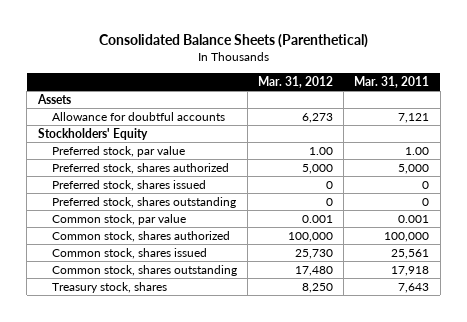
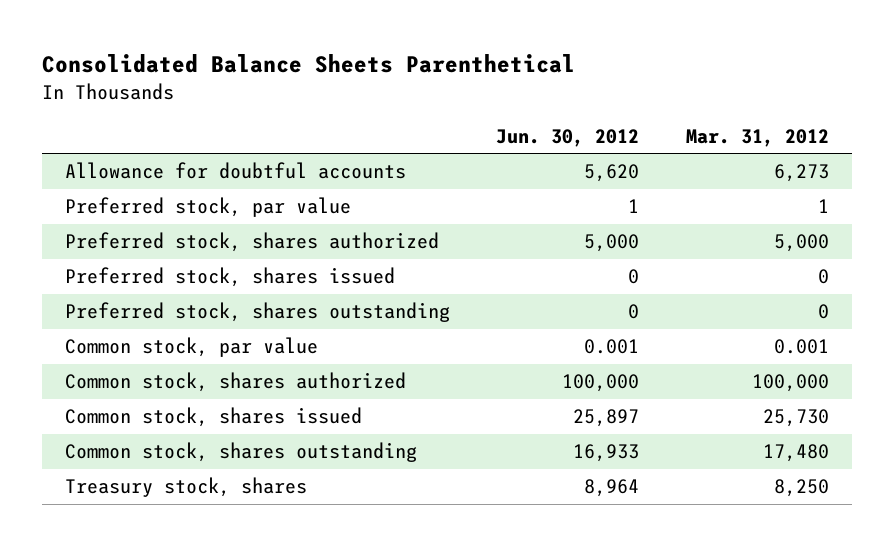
[98,34,368,49] Consolidated Balance Sheets (Parenthetical) -> [42,54,576,74] Consolidated Balance Sheets Parenthetical
[354,75,430,88] Mar. 31, 2011 -> none
none -> [496,128,640,147] Jun. 30, 2012
[36,93,71,104] Assets -> none
[37,127,148,140] Stockholders' Equity -> none
[309,146,334,155] 1.00 -> [817,199,829,214] 1

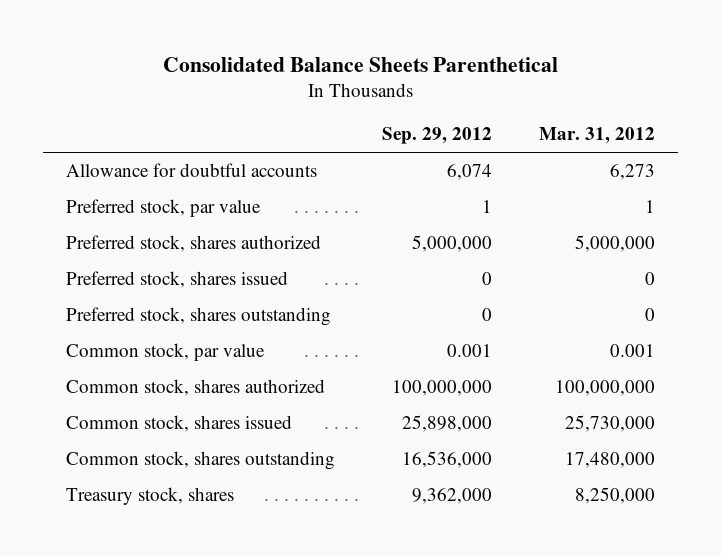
[496,128,640,147] Jun. 30, 2012 -> none
none -> [382,127,493,145] Sep. 29, 2012
[773,234,829,253] 5,000 -> [574,235,655,253] 5,000,000
[751,374,829,393] 100,000 -> [554,380,655,397] 100,000,000
[762,409,829,428] 25,730 -> [564,415,655,433] 25,730,000
[762,444,829,463] 17,480 -> [564,452,655,469] 17,480,000
[773,479,829,498] 8,250 -> [574,487,655,505] 8,250,000

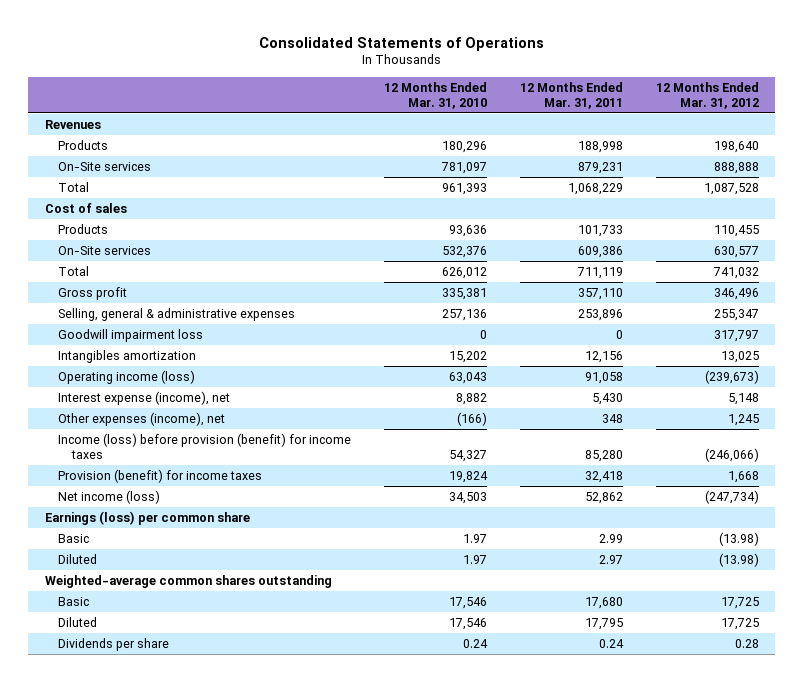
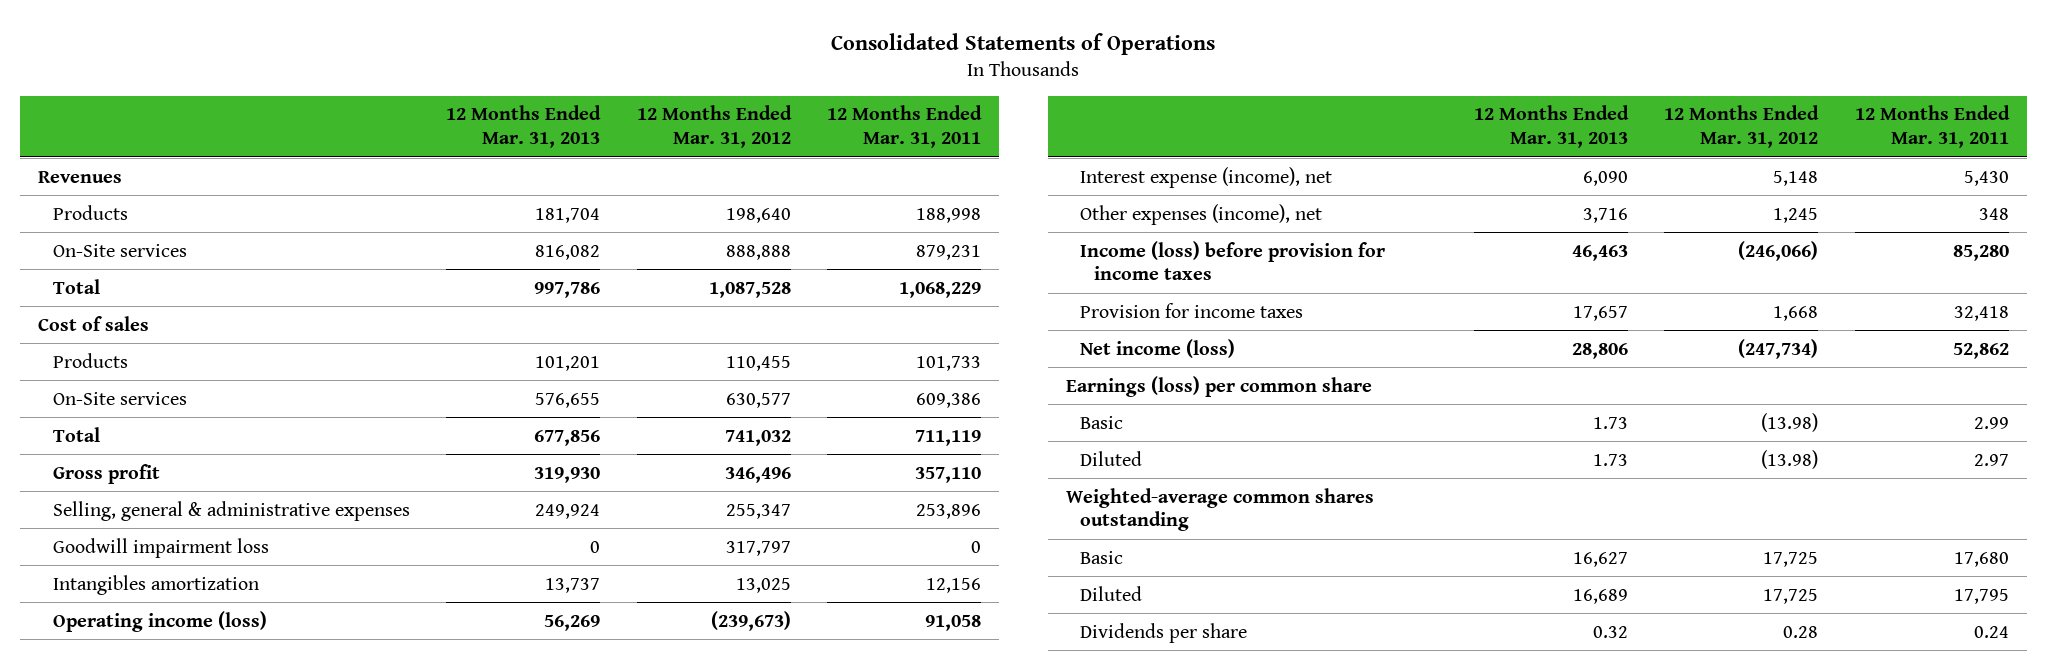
[384,81,488,109] 12 Months Ended Mar. 31, 2010 -> none
none -> [446,105,602,149] 12 Months Ended Mar. 31, 2013
[58,432,352,459] Income (loss) before provision (benefit) for income taxes -> [1080,240,1386,281] Income (loss) before provision for income taxes
[58,468,263,483] Provision (benefit) for income taxes -> [1080,302,1304,318] Provision for income taxes

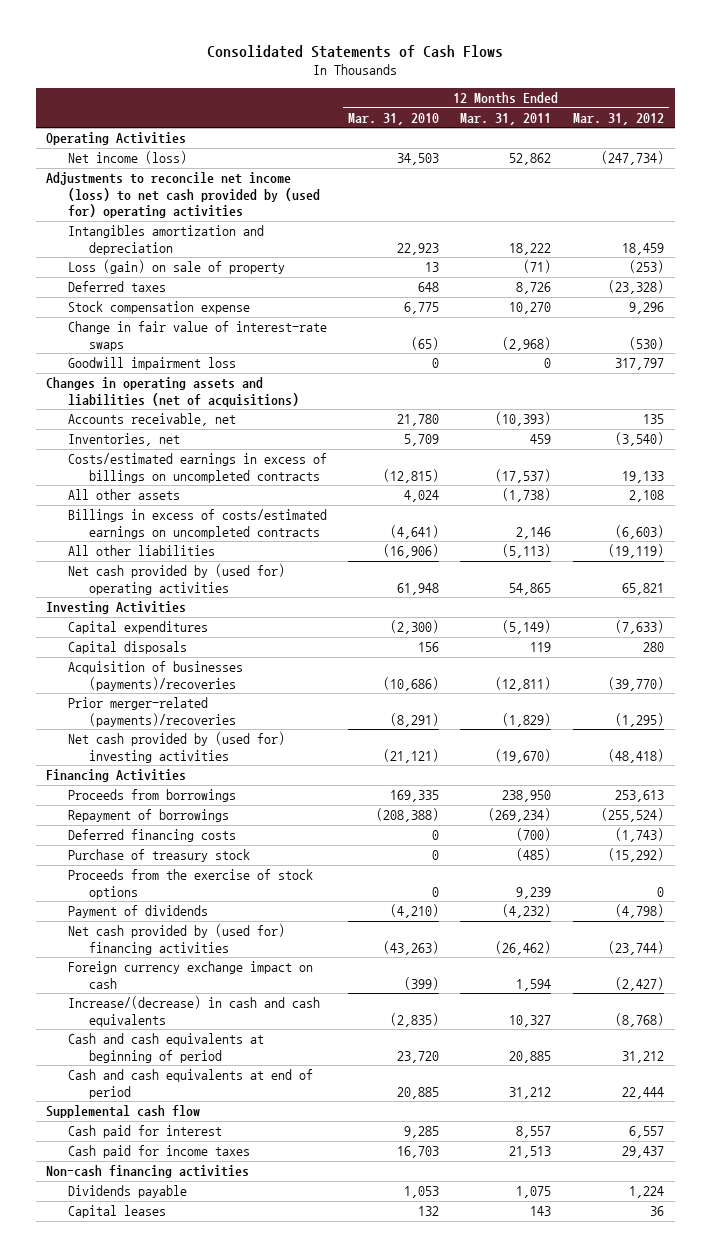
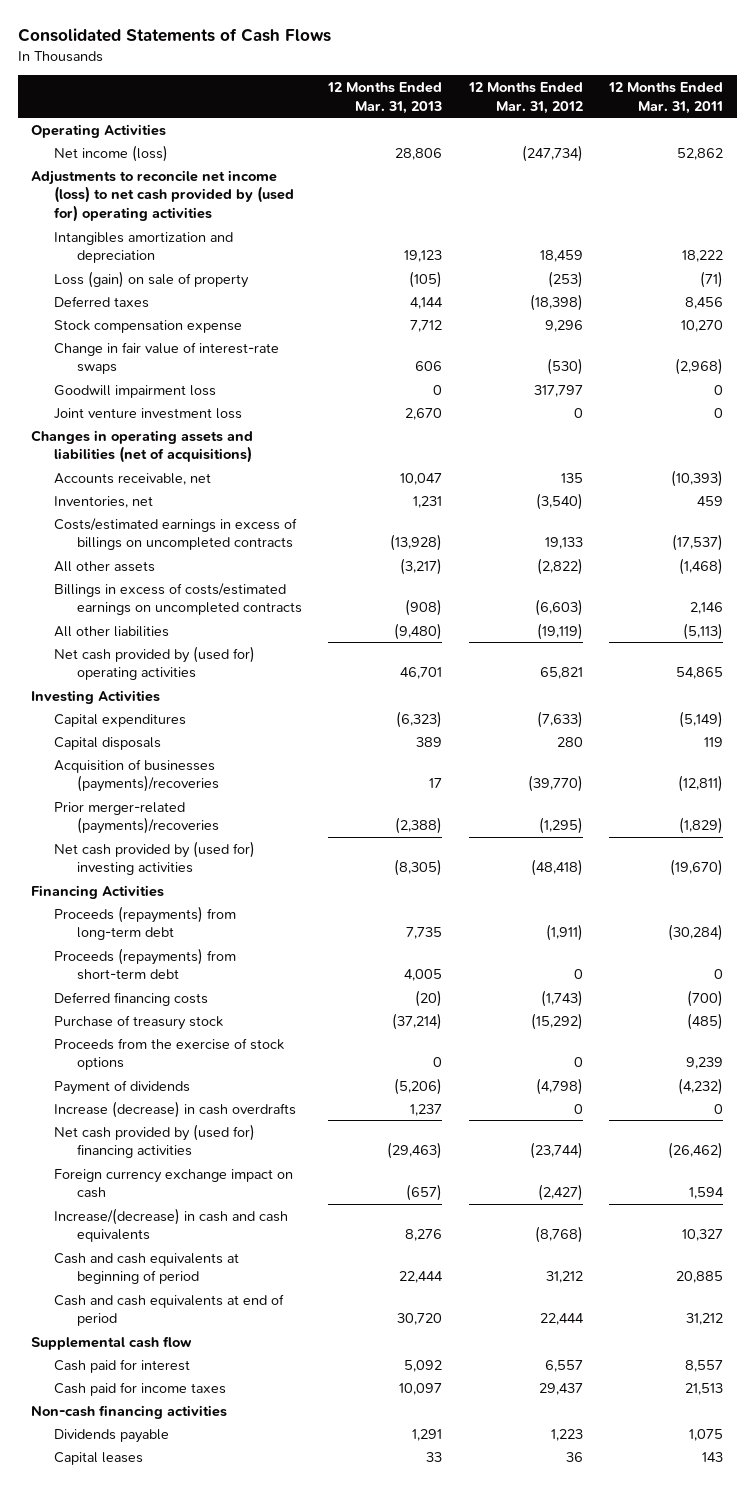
[347,112,439,125] Mar. 31, 2010 -> none
none -> [327,82,443,114] 12 Months Ended Mar. 31, 2013
[516,282,552,295] 8,726 -> [685,296,724,309] 8,456
[607,280,664,295] (23,328) -> [529,293,583,311] (18,398)
none -> [54,407,243,419] Joint venture investment loss
[502,488,552,503] (1,738) -> [679,557,724,575] (1,468)
[628,490,664,503] 2,108 -> [536,557,583,575] (2,822)
[67,789,236,803] Proceeds from borrowings -> none
[67,809,229,823] Repayment of borrowings -> none
none -> [54,905,237,941] Proceeds (repayments) from long-term debt
none -> [54,947,237,981] Proceeds (repayments) from short-term debt
none -> [54,1100,297,1118] Increase (decrease) in cash overdrafts
[628,1186,664,1199] 1,224 -> [550,1428,583,1441] 1,223

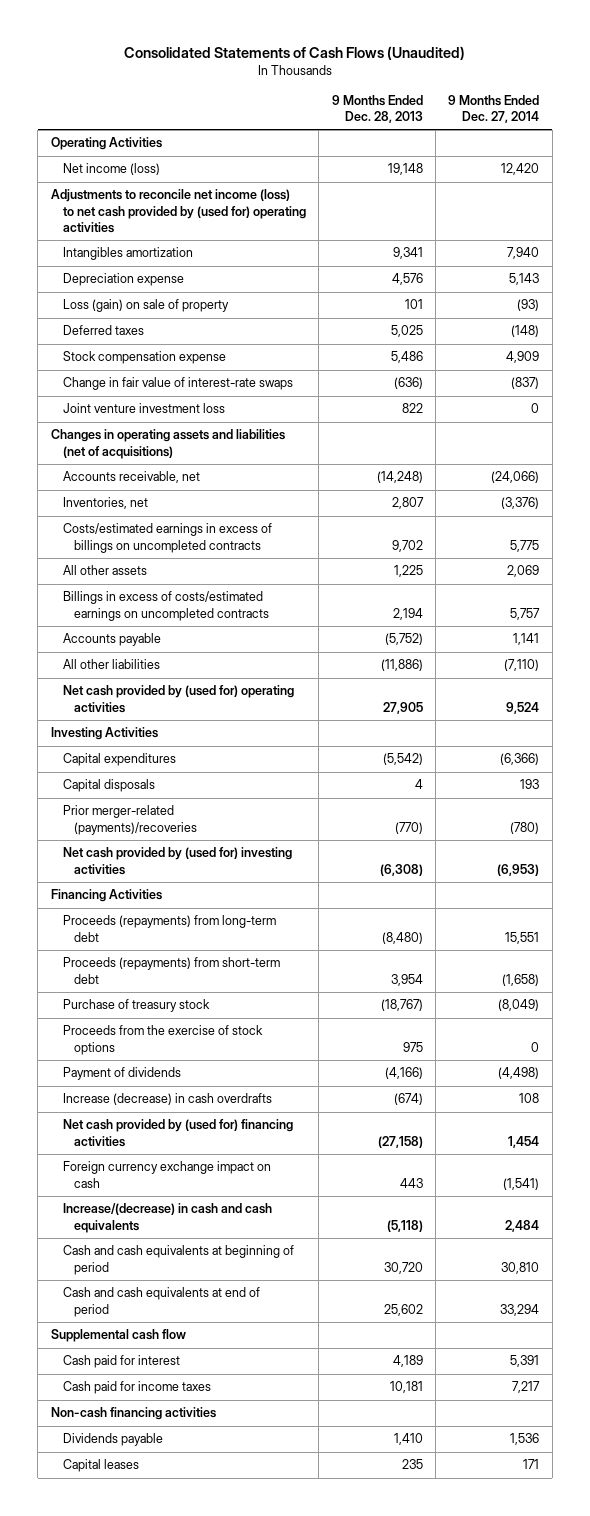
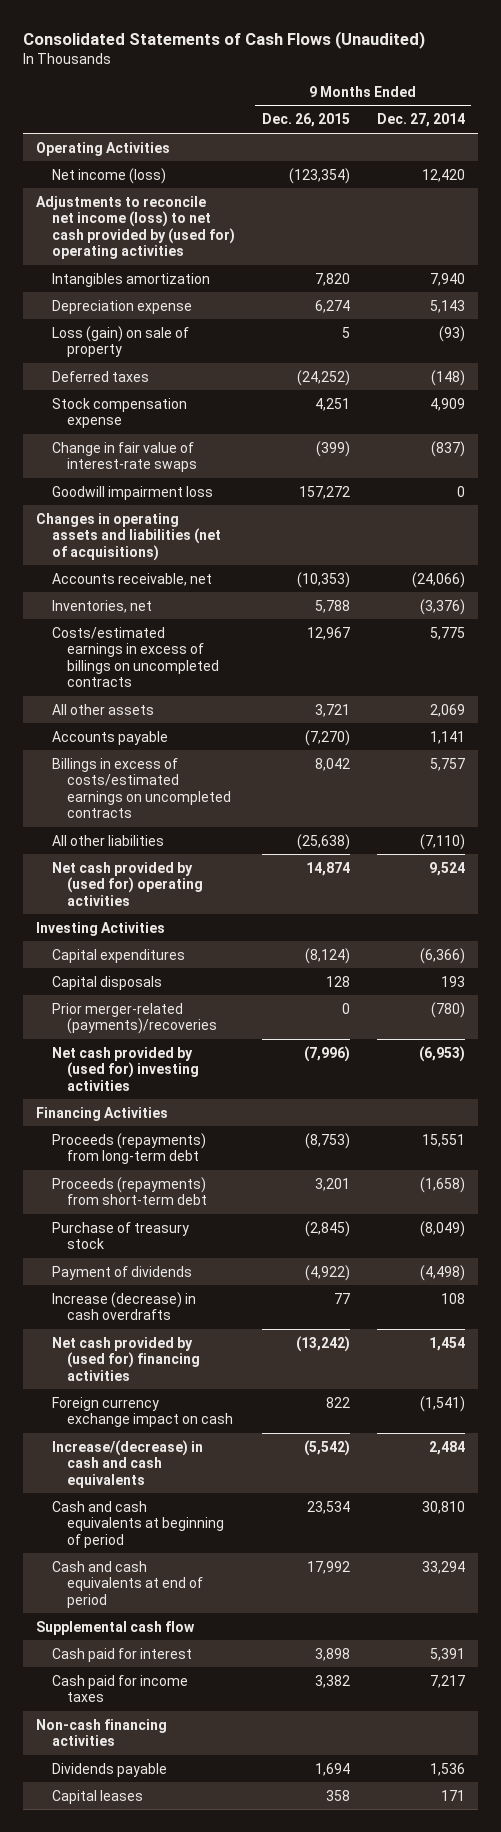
[331,94,423,124] 9 Months Ended Dec. 28, 2013 -> none
none -> [261,113,350,128] Dec. 26, 2015
[62,403,225,414] Joint venture investment loss -> none
none -> [51,485,213,500] Goodwill impairment loss
[62,591,270,621] Billings in excess of costs/estimated earnings on uncompleted contracts -> [51,757,232,819] Billings in excess of costs/estimated earnings on uncompleted contracts
[62,1025,263,1055] Proceeds from the exercise of stock options -> none

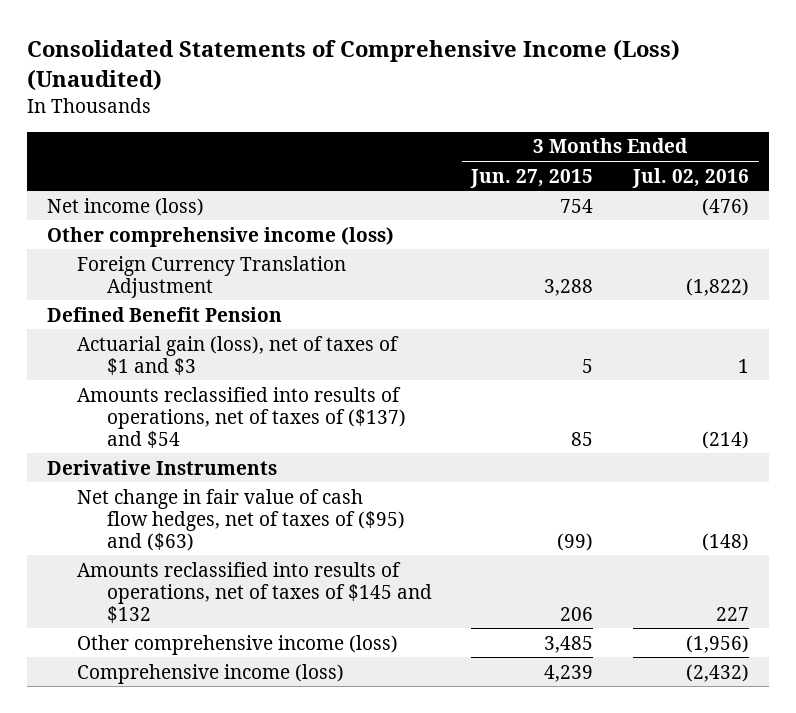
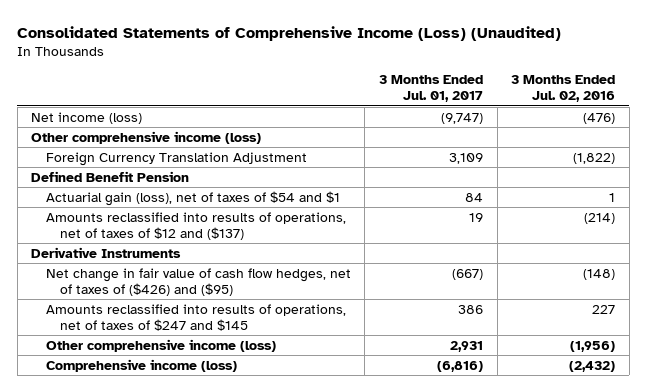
[470,168,594,188] Jun. 27, 2015 -> none
none -> [378,75,483,103] 3 Months Ended Jul. 01, 2017
[77,335,400,375] Actuarial gain (loss), net of taxes of $1 and $3 -> [45,190,340,206] Actuarial gain (loss), net of taxes of $54 and $1
[77,386,406,448] Amounts reclassified into results of operations, net of taxes of ($137) and $54 -> [45,211,346,240] Amounts reclassified into results of operations, net of taxes of $12 and ($137)
[77,488,405,551] Net change in fair value of cash flow hedges, net of taxes of ($95) and ($63) -> [45,267,351,296] Net change in fair value of cash flow hedges, net of taxes of ($426) and ($95)
[77,561,432,623] Amounts reclassified into results of operations, net of taxes of $145 and $132 -> [45,303,346,331] Amounts reclassified into results of operations, net of taxes of $247 and $145

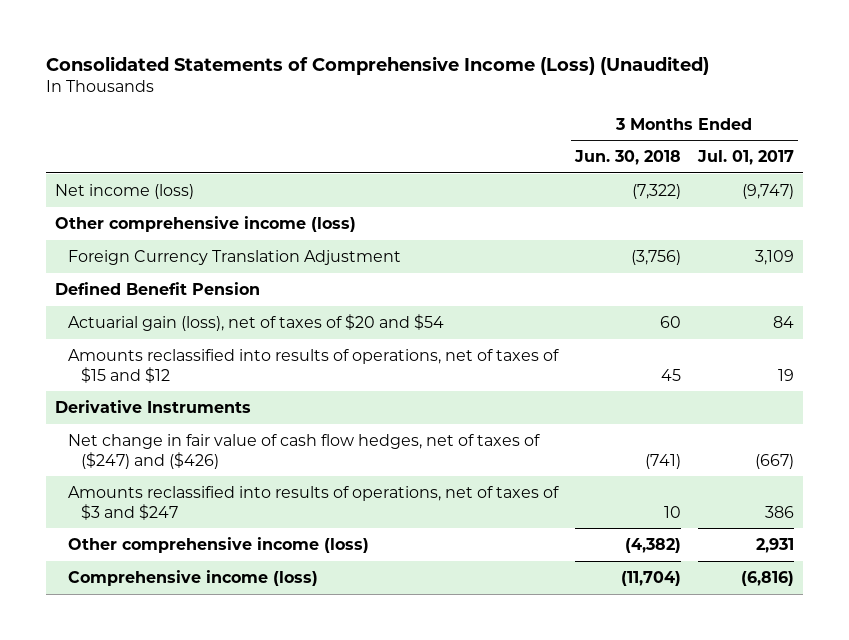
[511,75,616,103] 3 Months Ended Jul. 02, 2016 -> none
none -> [573,150,681,166] Jun. 30, 2018
[45,190,340,206] Actuarial gain (loss), net of taxes of $54 and $1 -> [67,313,444,331] Actuarial gain (loss), net of taxes of $20 and $54
[45,211,346,240] Amounts reclassified into results of operations, net of taxes of $12 and ($137) -> [67,348,559,383] Amounts reclassified into results of operations, net of taxes of $15 and $12
[45,267,351,296] Net change in fair value of cash flow hedges, net of taxes of ($426) and ($95) -> [67,433,540,469] Net change in fair value of cash flow hedges, net of taxes of ($247) and ($426)
[45,303,346,331] Amounts reclassified into results of operations, net of taxes of $247 and $145 -> [67,485,559,520] Amounts reclassified into results of operations, net of taxes of $3 and $247

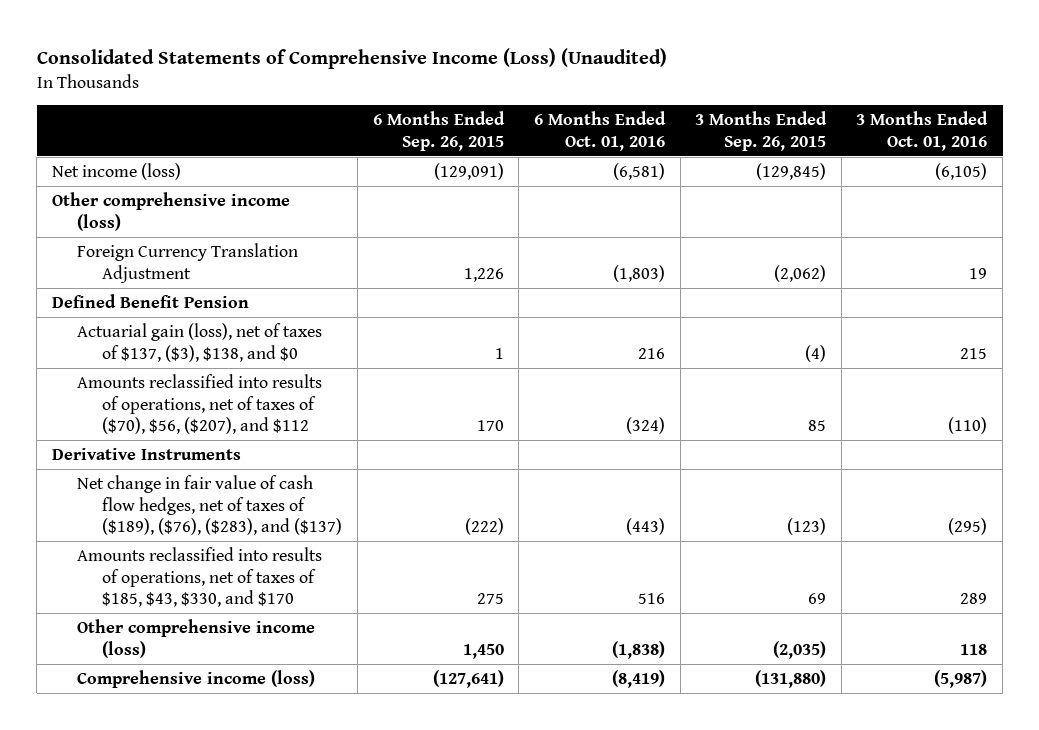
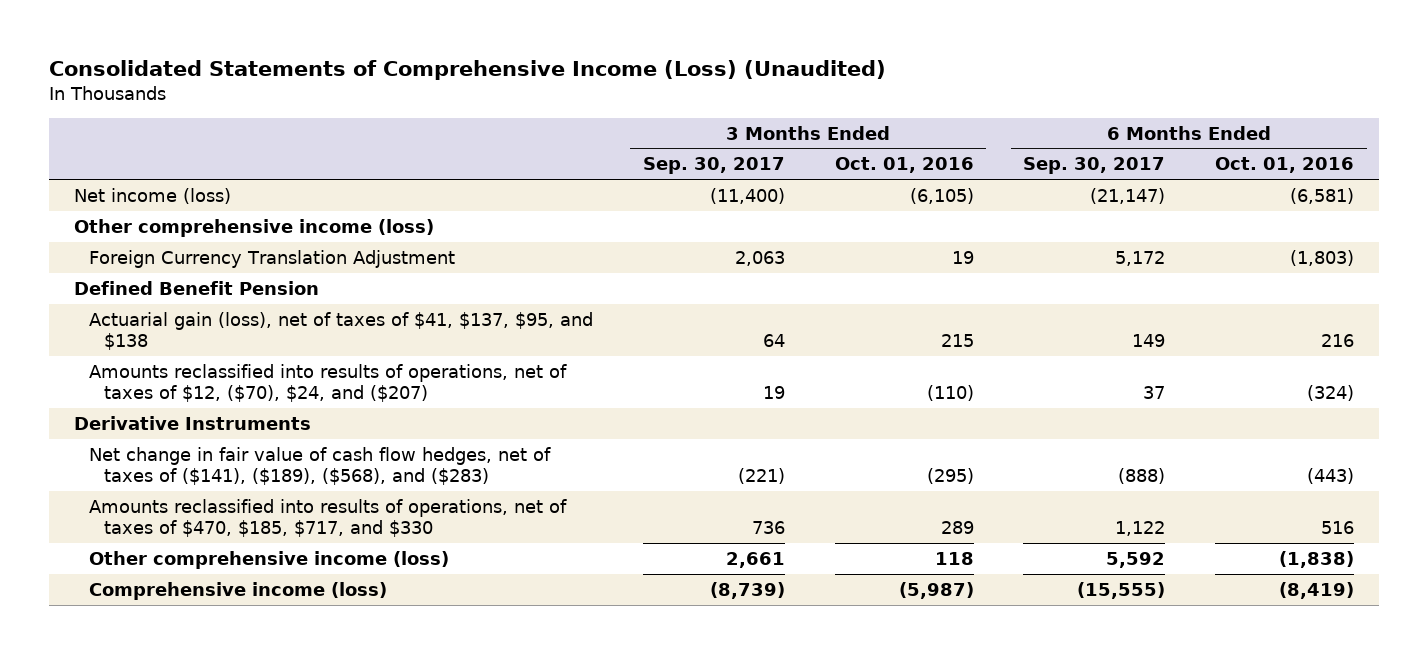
[372,111,505,151] 6 Months Ended Sep. 26, 2015 -> none
[695,111,828,151] 3 Months Ended Sep. 26, 2015 -> none
none -> [642,157,785,175] Sep. 30, 2017
none -> [1023,157,1166,175] Sep. 30, 2017
[77,323,323,362] Actuarial gain (loss), net of taxes of $137, ($3), $138, and $0 -> [89,311,594,350] Actuarial gain (loss), net of taxes of $41, $137, $95, and $138
[77,374,323,435] Amounts reclassified into results of operations, net of taxes of ($70), $56, ($207), and $112 -> [89,363,568,402] Amounts reclassified into results of operations, net of taxes of $12, ($70), $24, and ($207)
[77,475,343,536] Net change in fair value of cash flow hedges, net of taxes of ($189), ($76), ($283), and ($137) -> [89,446,552,485] Net change in fair value of cash flow hedges, net of taxes of ($141), ($189), ($568), and ($283)
[77,547,323,608] Amounts reclassified into results of operations, net of taxes of $185, $43, $330, and $170 -> [89,498,568,537] Amounts reclassified into results of operations, net of taxes of $470, $185, $717, and $330

